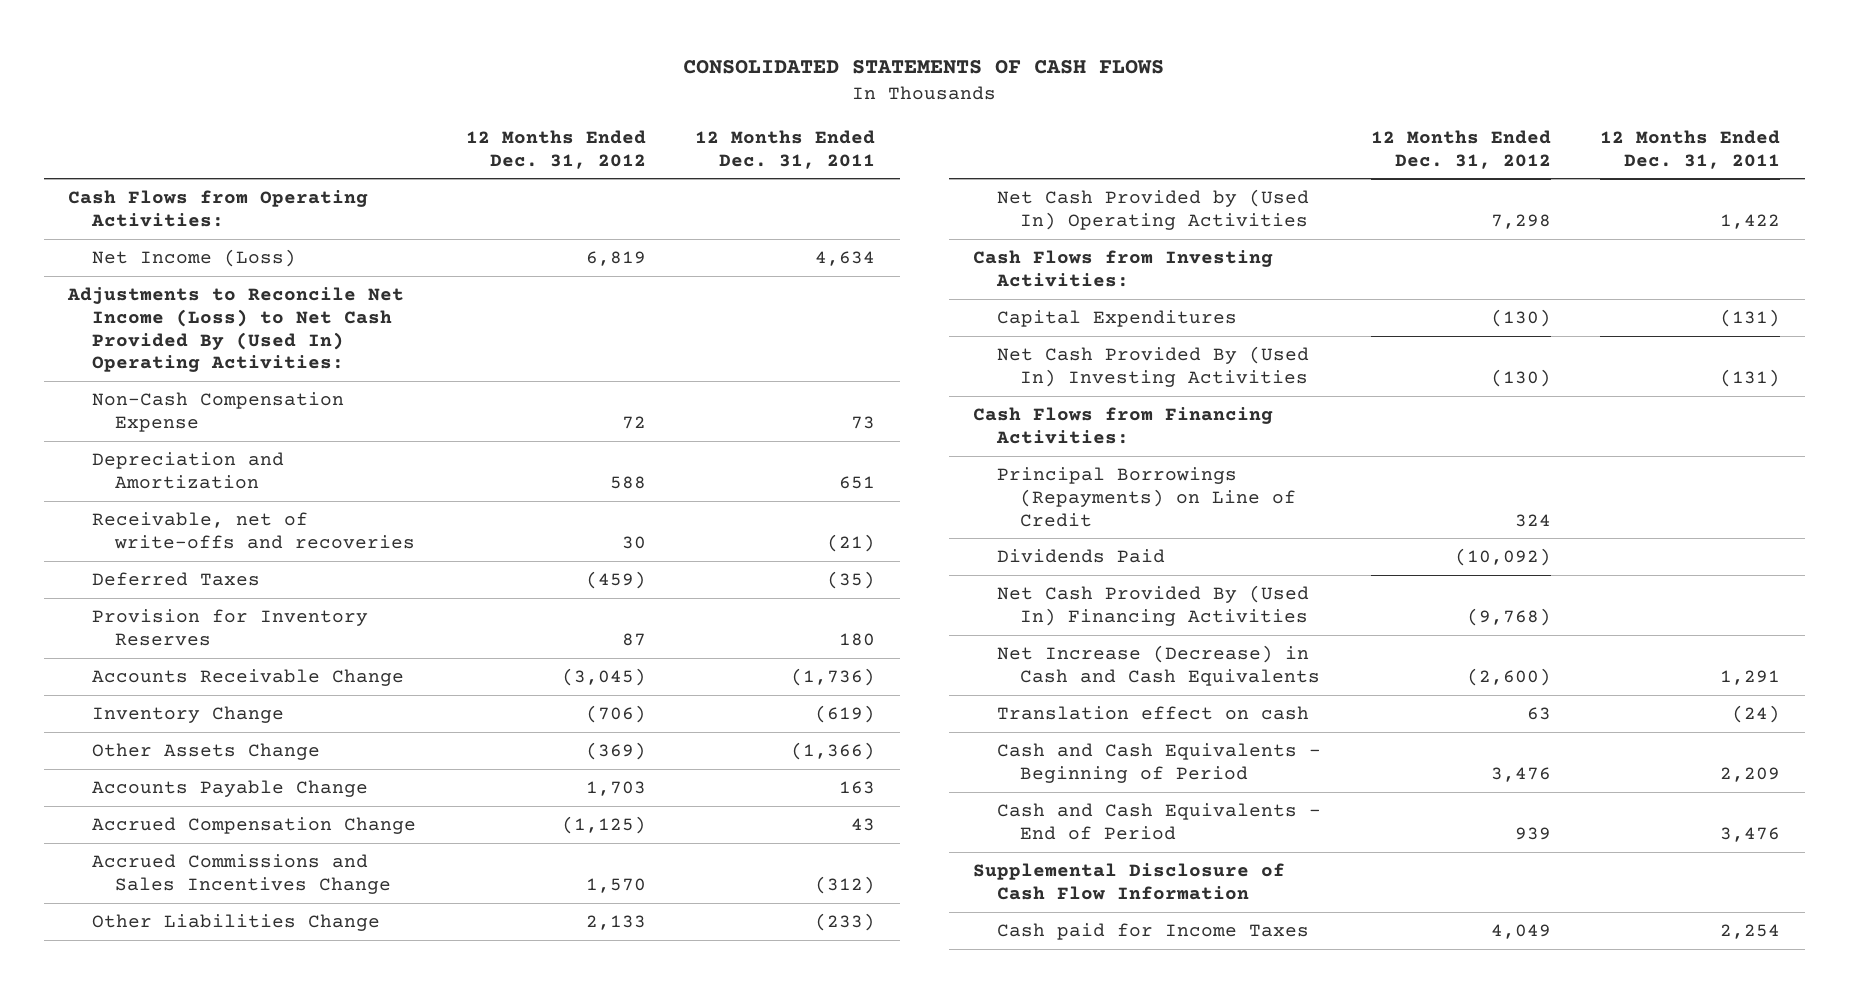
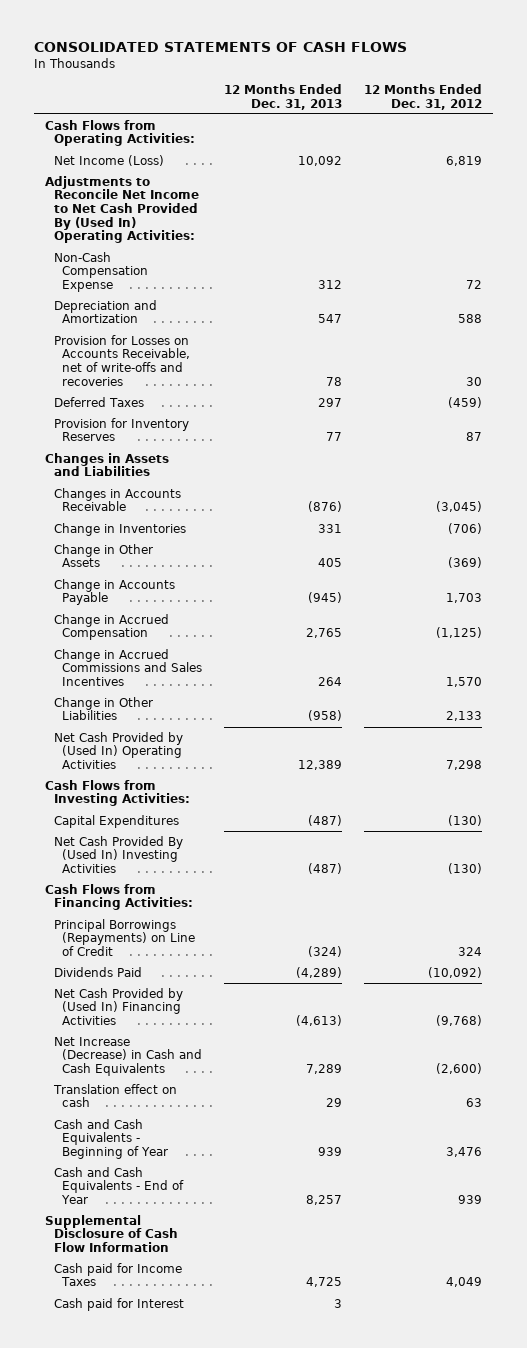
[695,129,876,169] 12 Months Ended Dec. 31, 2011 -> none
none -> [224,83,343,110] 12 Months Ended Dec. 31, 2013
[67,286,405,373] Adjustments to Reconcile Net Income (Loss) to Net Cash Provided By (Used In) Operating Activities: -> [44,175,199,244] Adjustments to Reconcile Net Income to Net Cash Provided By (Used In) Operating Activities:
[91,511,416,549] Receivable, net of write-offs and recoveries -> [53,334,191,386] Provision for Losses on Accounts Receivable, net of write-offs and recoveries
none -> [44,452,169,477] Changes in Assets and Liabilities
[91,668,404,686] Accounts Receivable Change -> [53,487,181,512] Changes in Accounts Receivable
[91,705,284,723] Inventory Change -> [53,522,186,536] Change in Inventories
[91,742,320,760] Other Assets Change -> [53,543,153,568] Change in Other Assets
[91,779,368,797] Accounts Payable Change -> [53,578,175,606] Change in Accounts Payable
[91,816,416,834] Accrued Compensation Change -> [53,613,169,641] Change in Accrued Compensation
[91,853,392,894] Accrued Commissions and Sales Incentives Change -> [53,648,203,687] Change in Accrued Commissions and Sales Incentives
[91,913,380,931] Other Liabilities Change -> [53,696,153,721] Change in Other Liabilities
[996,584,1309,626] Net Cash Provided By (Used In) Financing Activities -> [53,987,183,1026] Net Cash Provided by (Used In) Financing Activities
[996,742,1321,783] Cash and Cash Equivalents - Beginning of Period -> [53,1118,169,1160] Cash and Cash Equivalents - Beginning of Year
[996,802,1321,840] Cash and Cash Equivalents - End of Period -> [53,1166,185,1205] Cash and Cash Equivalents - End of Year
none -> [53,1297,184,1311] Cash paid for Interest

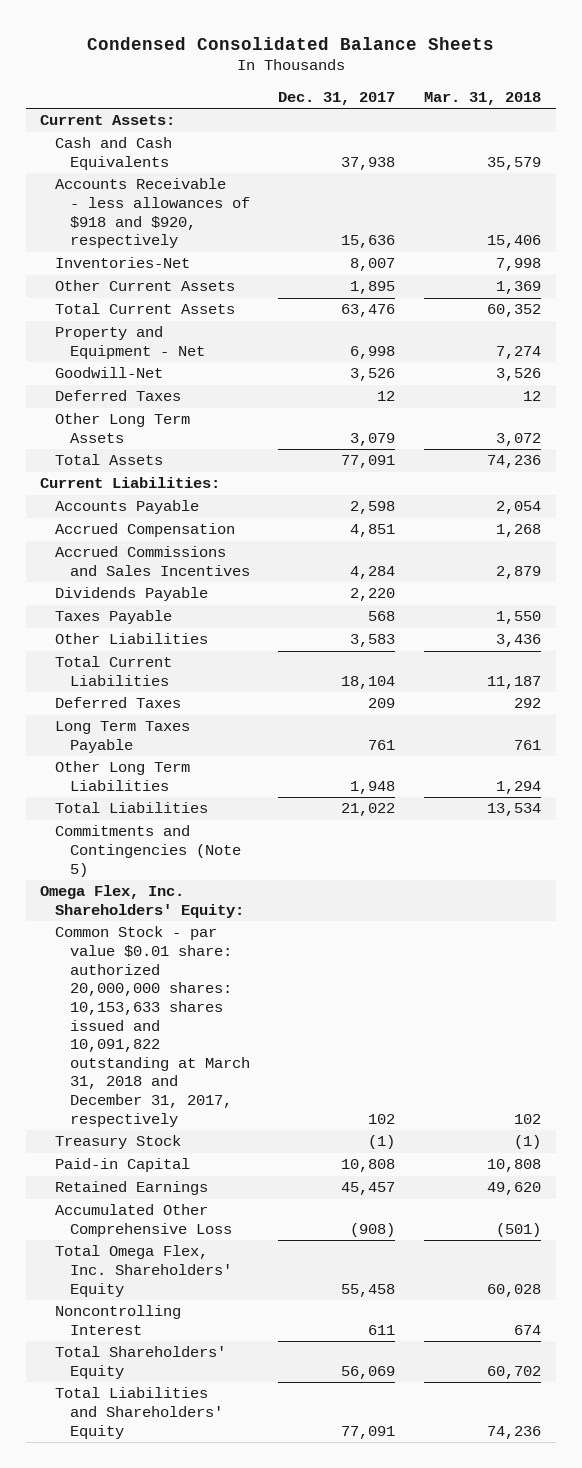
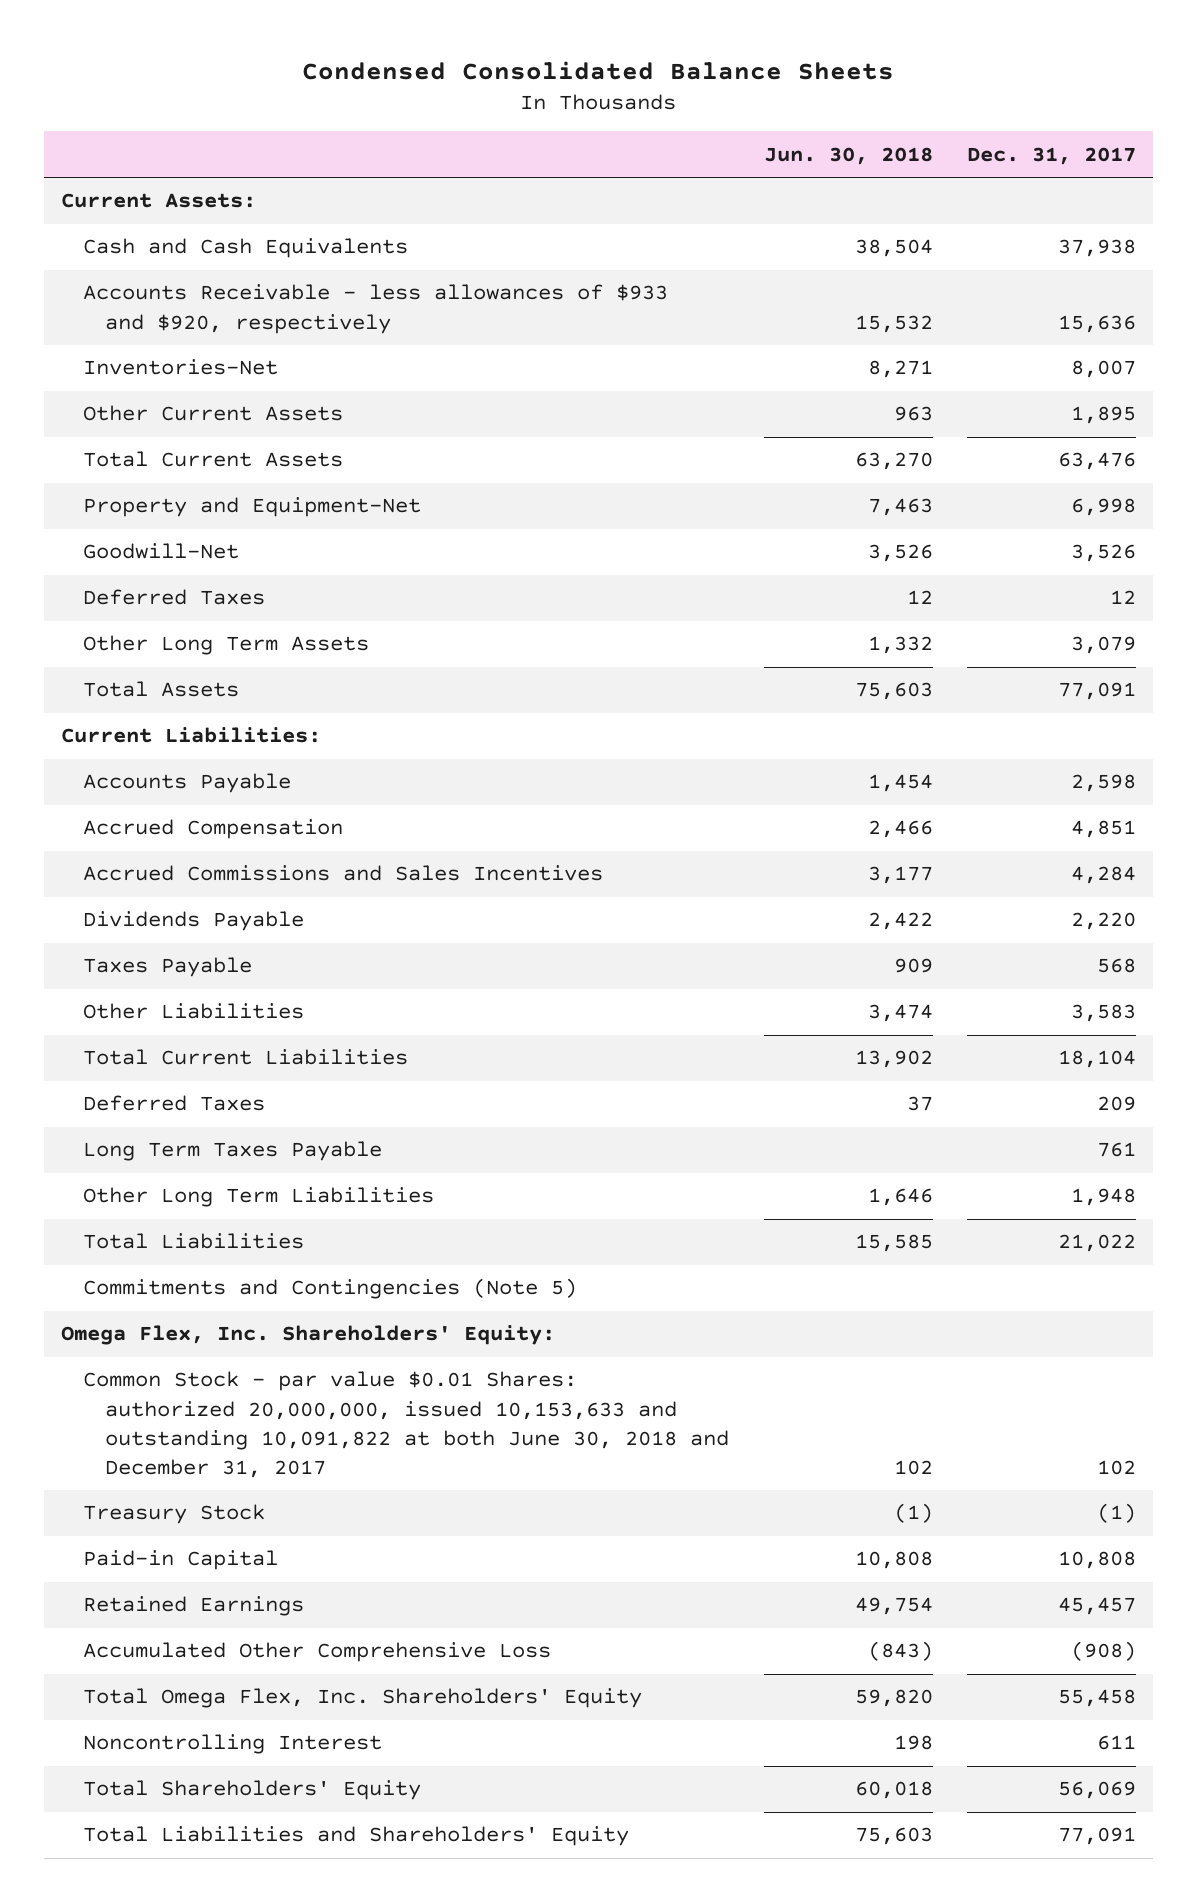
[424,92,542,106] Mar. 31, 2018 -> none
none -> [763,146,933,165] Jun. 30, 2018
[54,178,250,249] Accounts Receivable - less allowances of $918 and $920, respectively -> [83,284,669,334] Accounts Receivable - less allowances of $933 and $920, respectively
[54,326,205,360] Property and Equipment - Net -> [83,497,422,518] Property and Equipment-Net
[54,926,250,1127] Common Stock - par value $0.01 share: authorized 20,000,000 shares: 10,153,633 shares issued and 10,091,822 outstanding at March 31, 2018 and December 31, 2017, respectively -> [83,1371,730,1478] Common Stock - par value $0.01 Shares: authorized 20,000,000, issued 10,153,633 and outstanding 10,091,822 at both June 30, 2018 and December 31, 2017

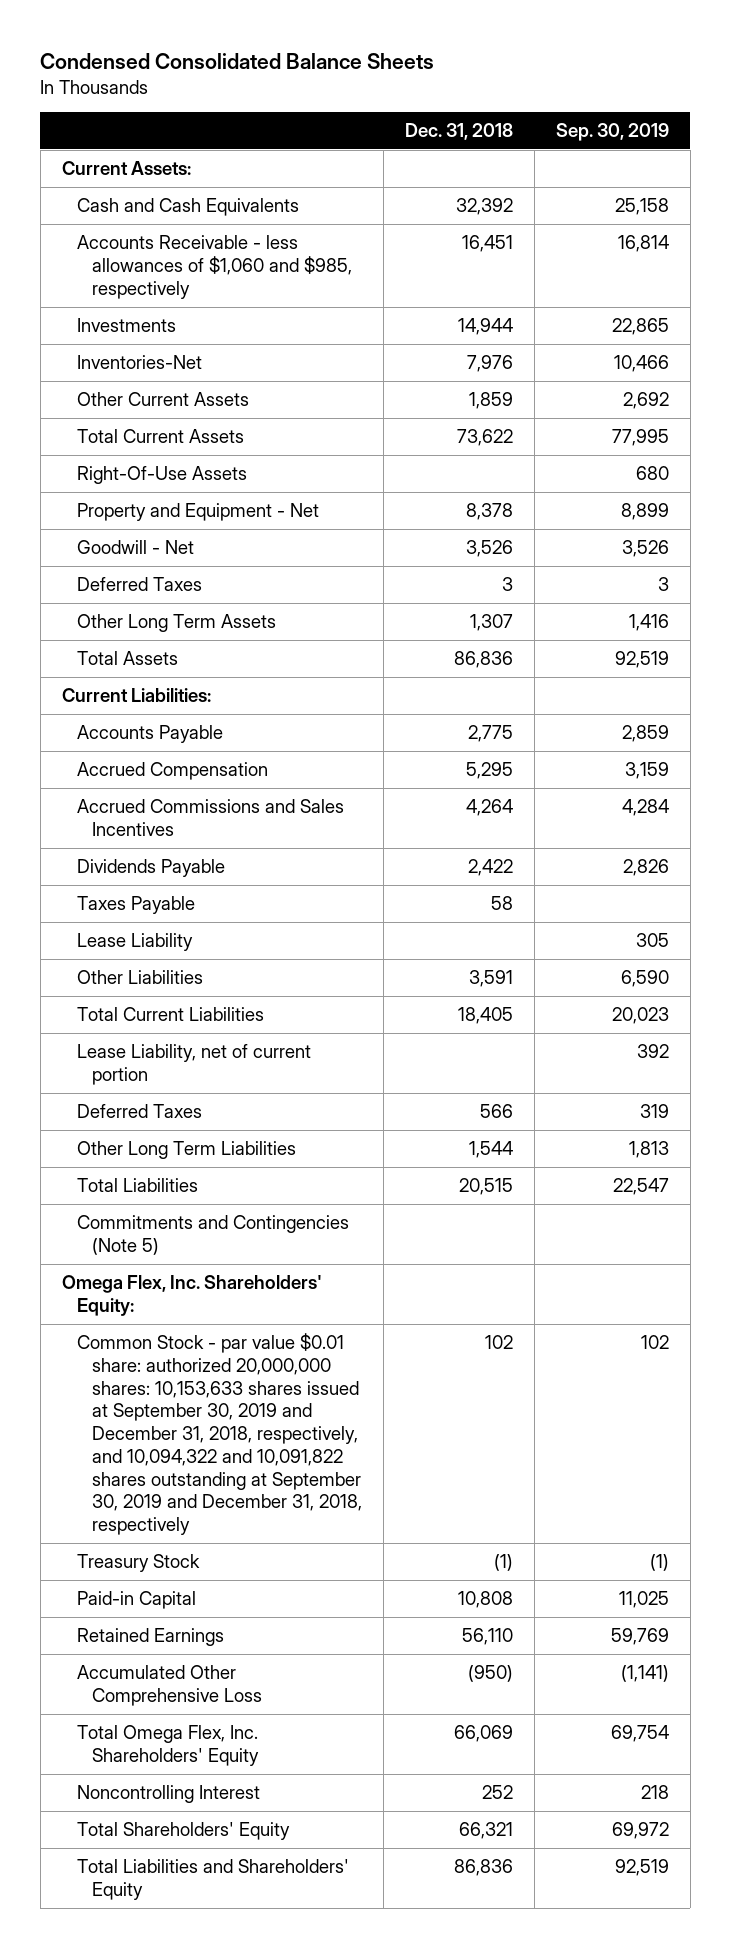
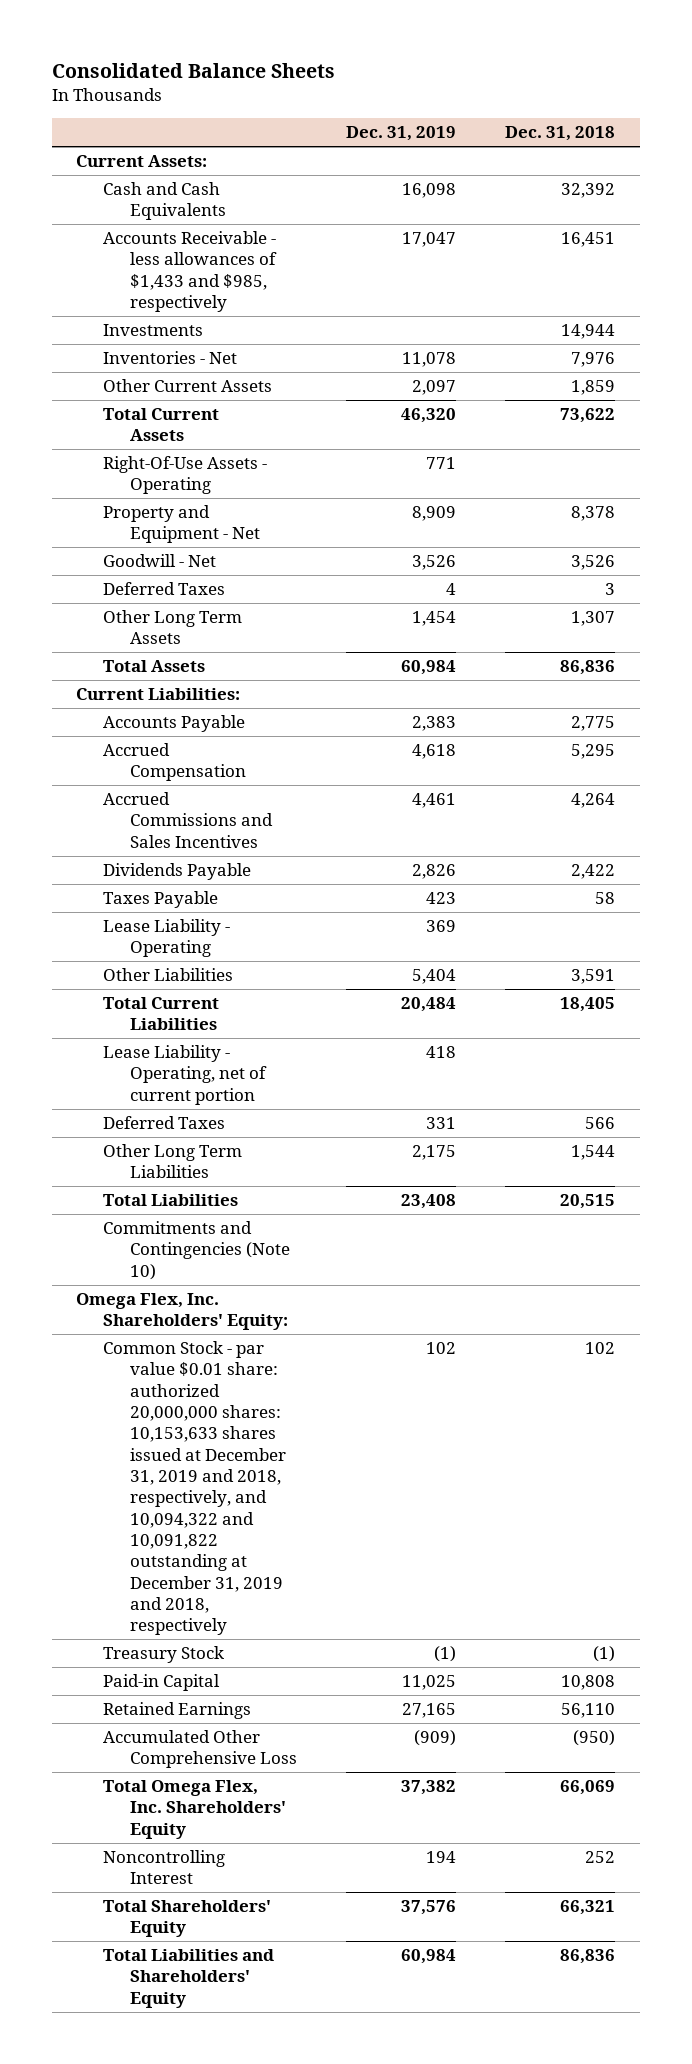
[40,52,435,69] Condensed Consolidated Balance Sheets -> [51,63,335,79] Consolidated Balance Sheets
[555,123,669,142] Sep. 30, 2019 -> none
none -> [346,126,457,142] Dec. 31, 2019
[77,235,353,299] Accounts Receivable - less allowances of $1,060 and $985, respectively -> [103,231,277,313] Accounts Receivable - less allowances of $1,433 and $985, respectively
[77,355,203,370] Inventories-Net -> [103,351,238,365] Inventories - Net
[77,466,248,485] Right-Of-Use Assets -> [103,456,268,495] Right-Of-Use Assets - Operating
[77,933,194,952] Lease Liability -> [103,919,231,958] Lease Liability - Operating
[77,1044,312,1085] Lease Liability, net of current portion -> [103,1045,267,1105] Lease Liability - Operating, net of current portion
[77,1215,350,1255] Commitments and Contingencies (Note 5) -> [103,1221,290,1280] Commitments and Contingencies (Note 10)
[77,1333,363,1535] Common Stock - par value $0.01 share: authorized 20,000,000 shares: 10,153,633 shares issued at September 30, 2019 and December 31, 2018, respectively, and 10,094,322 and 10,091,822 shares outstanding at September 30, 2019 and December 31, 2018, respectively -> [103,1341,286,1636] Common Stock - par value $0.01 share: authorized 20,000,000 shares: 10,153,633 shares issued at December 31, 2019 and 2018, respectively, and 10,094,322 and 10,091,822 outstanding at December 31, 2019 and 2018, respectively

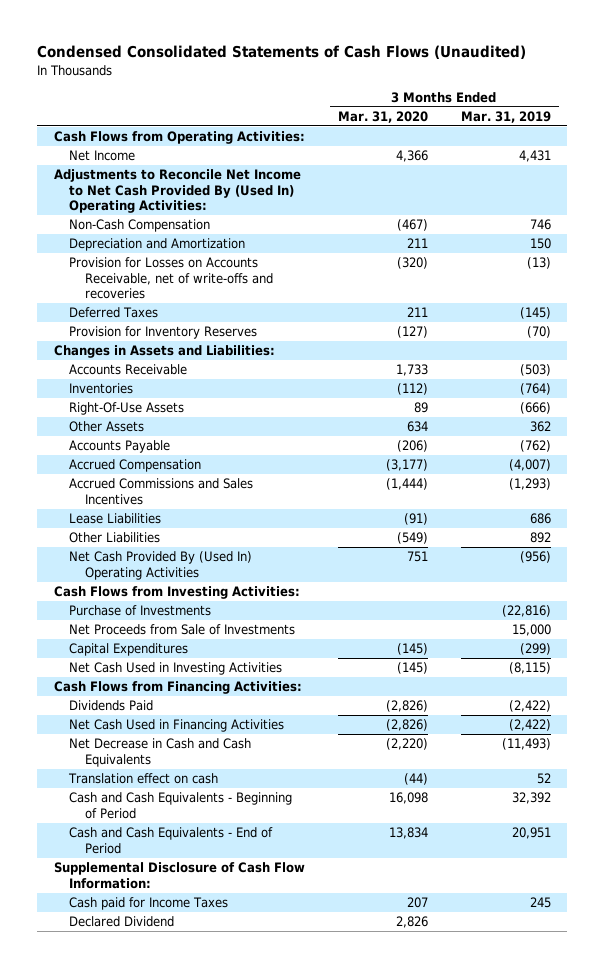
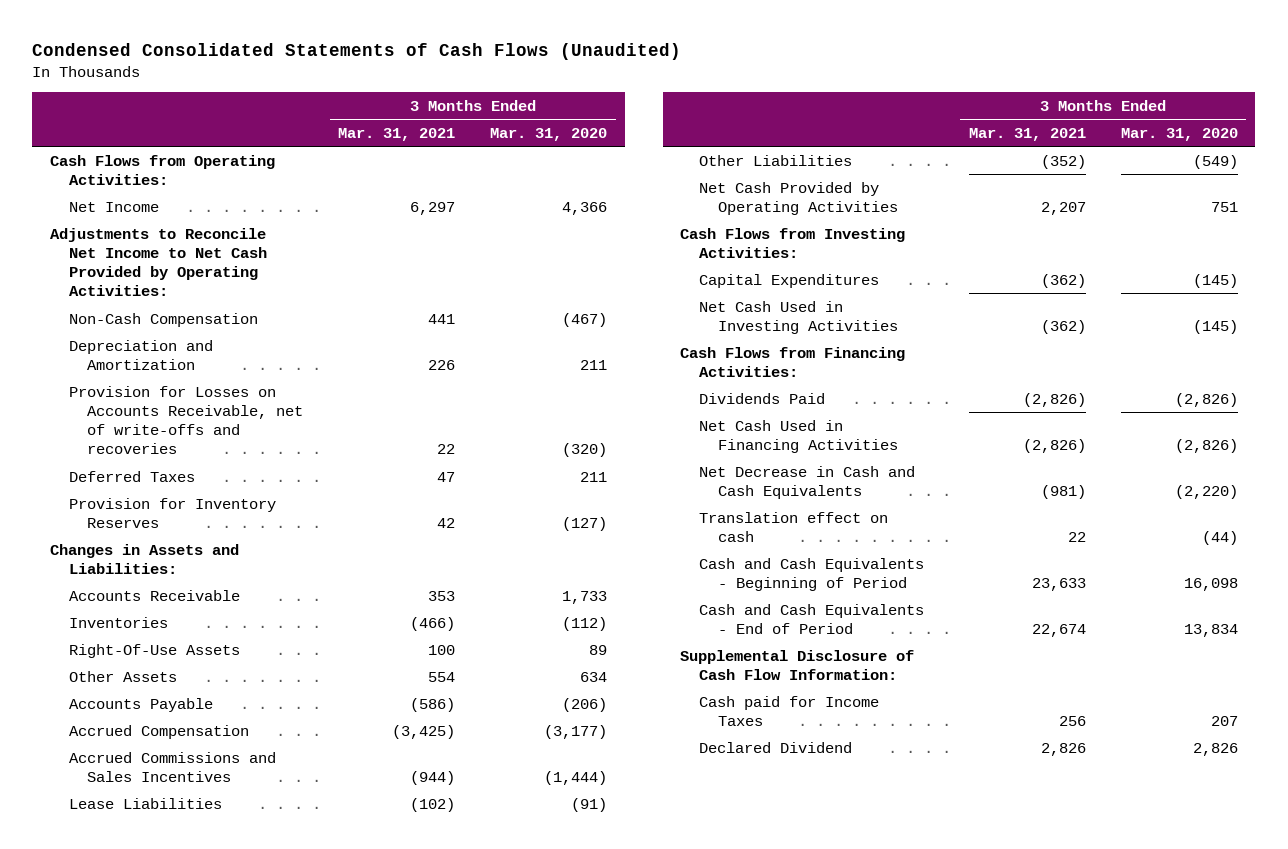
[460,111,551,124] Mar. 31, 2019 -> none
none -> [338,127,456,141] Mar. 31, 2021
[53,169,301,214] Adjustments to Reconcile Net Income to Net Cash Provided By (Used In) Operating Activities: -> [49,227,267,297] Adjustments to Reconcile Net Income to Net Cash Provided by Operating Activities:
[69,551,253,580] Net Cash Provided By (Used In) Operating Activities -> [699,181,898,215] Net Cash Provided by Operating Activities
[69,605,212,617] Purchase of Investments -> none
[69,624,296,636] Net Proceeds from Sale of Investments -> none

